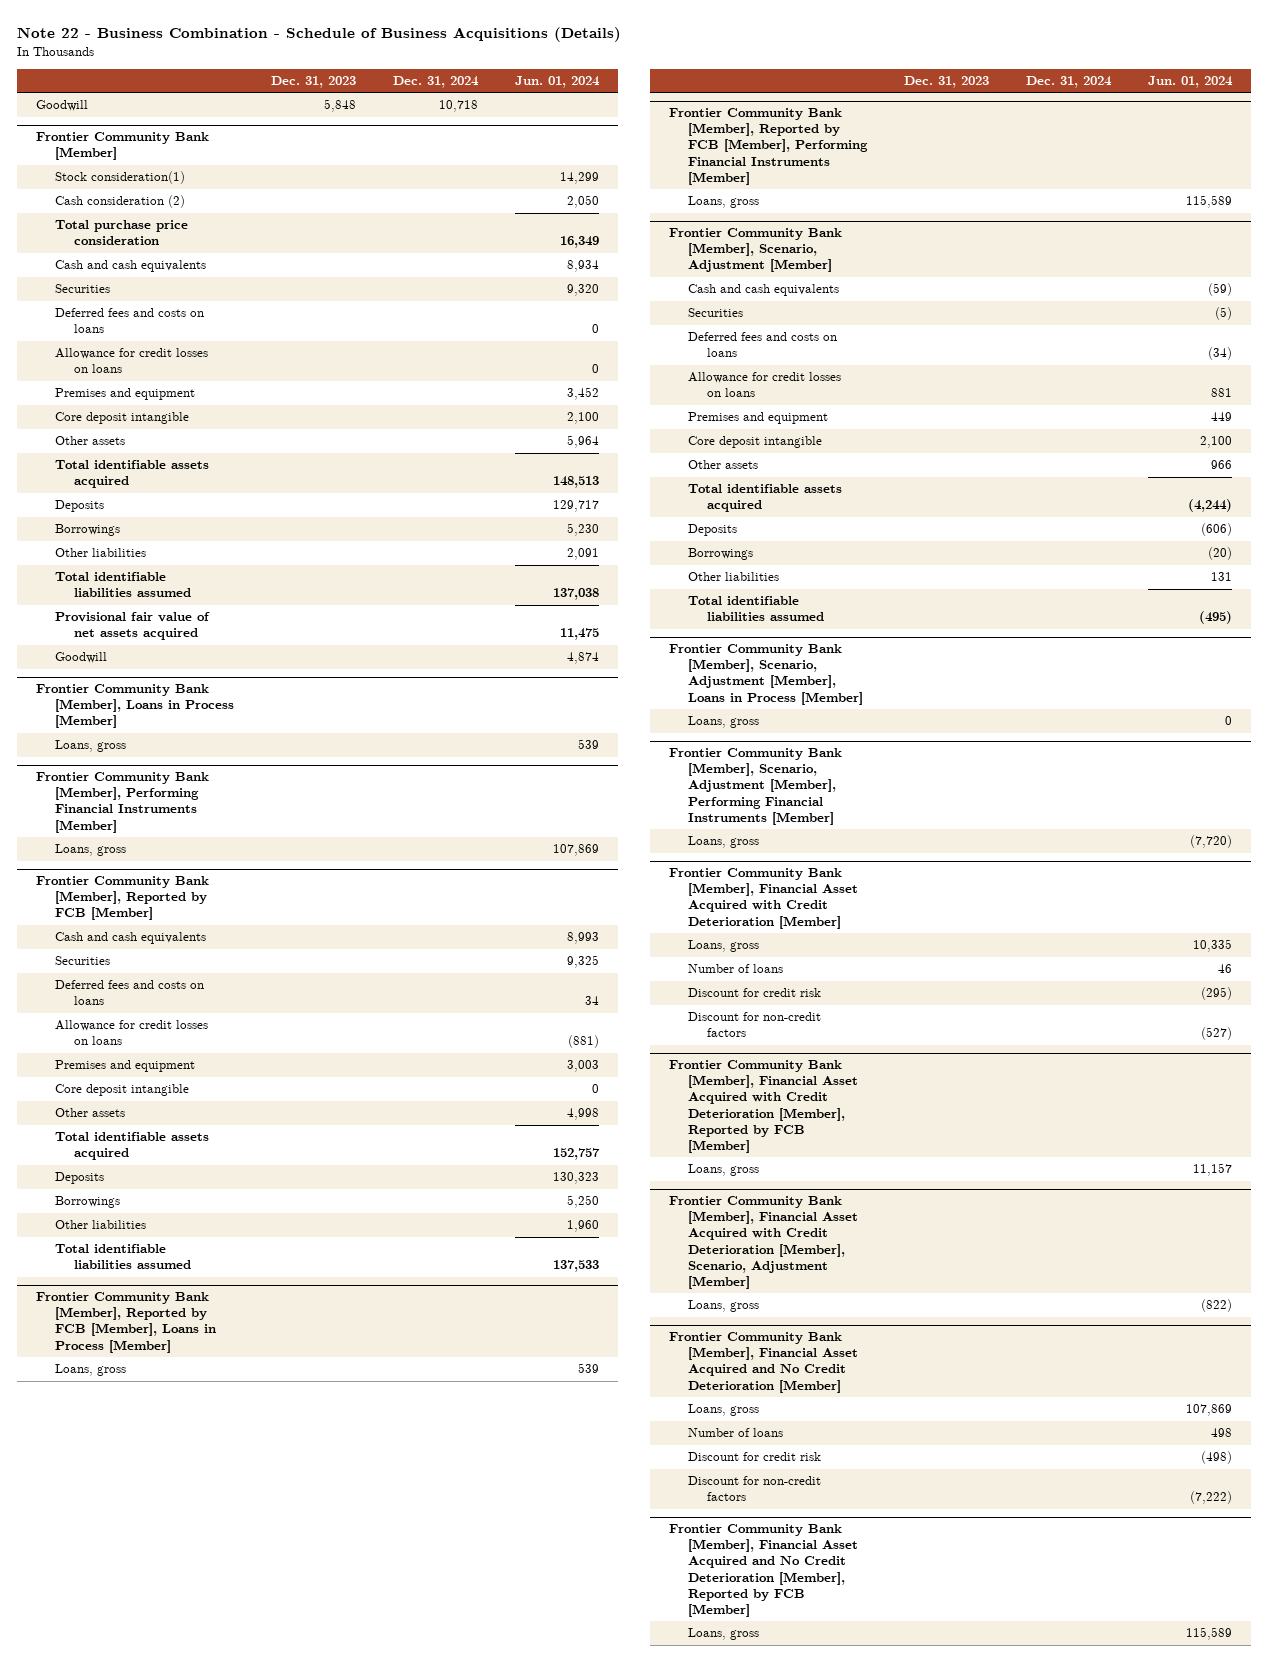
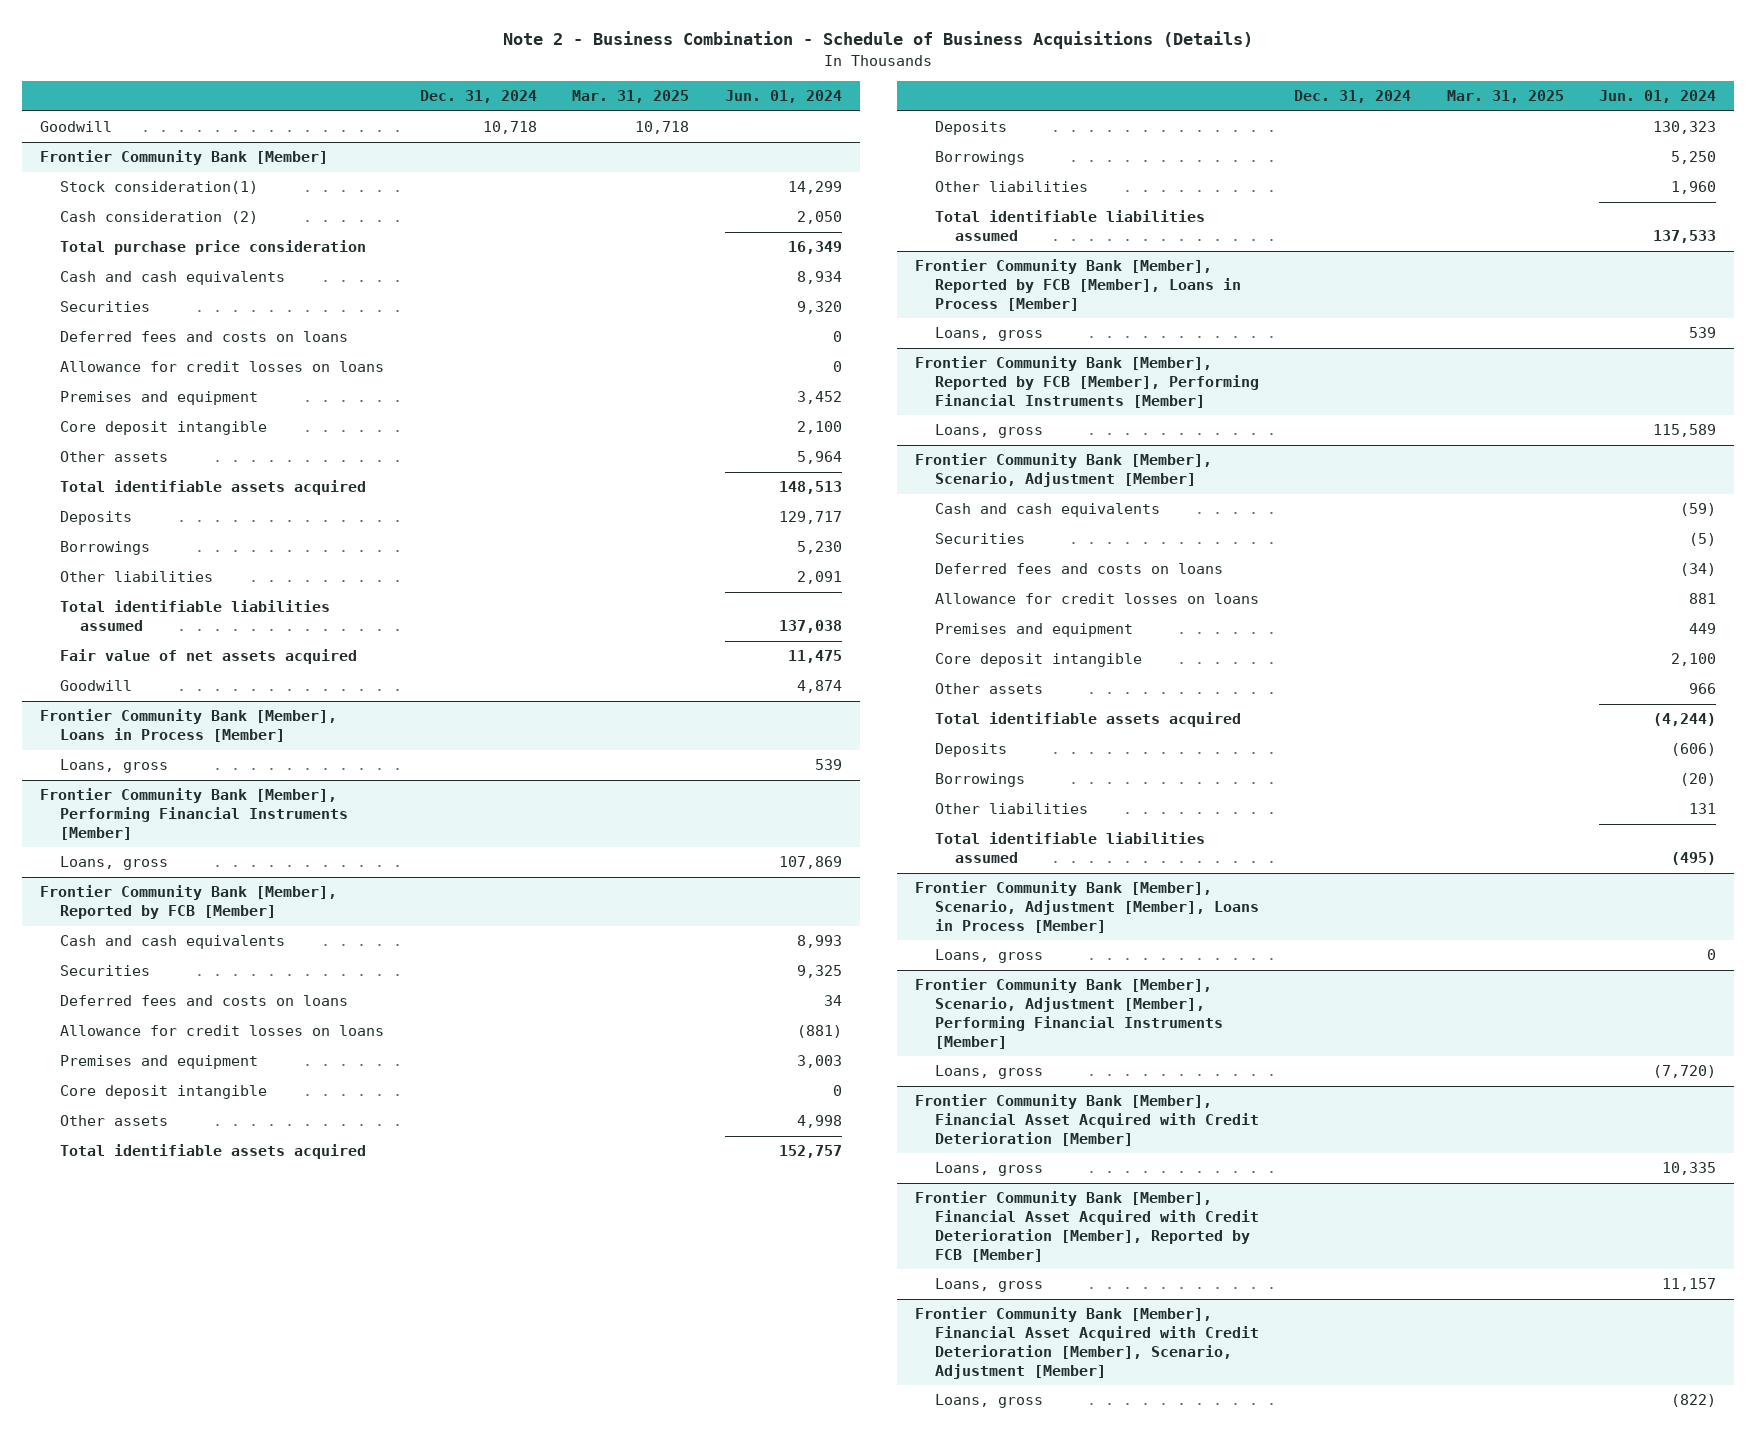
[17,26,622,42] Note 22 - Business Combination - Schedule of Business Acquisitions (Details) -> [503,31,1254,50] Note 2 - Business Combination - Schedule of Business Acquisitions (Details)
[270,76,356,89] Dec. 31, 2023 -> none
none -> [572,89,690,103] Mar. 31, 2025
[54,612,210,641] Provisional fair value of net assets acquired -> [60,649,358,665] Fair value of net assets acquired
[687,964,783,974] Number of loans -> none
[687,988,821,998] Discount for credit risk -> none
[687,1012,821,1038] Discount for non-credit factors -> none
[669,1332,858,1393] Frontier Community Bank [Member], Financial Asset Acquired and No Credit Deterioration [Member] -> none
[687,1404,759,1417] Loans, gross -> none
[687,1428,783,1438] Number of loans -> none
[687,1452,821,1462] Discount for credit risk -> none
[687,1476,821,1502] Discount for non-credit factors -> none
[669,1524,858,1617] Frontier Community Bank [Member], Financial Asset Acquired and No Credit Deterioration [Member], Reported by FCB [Member] -> none
[687,1628,759,1641] Loans, gross -> none

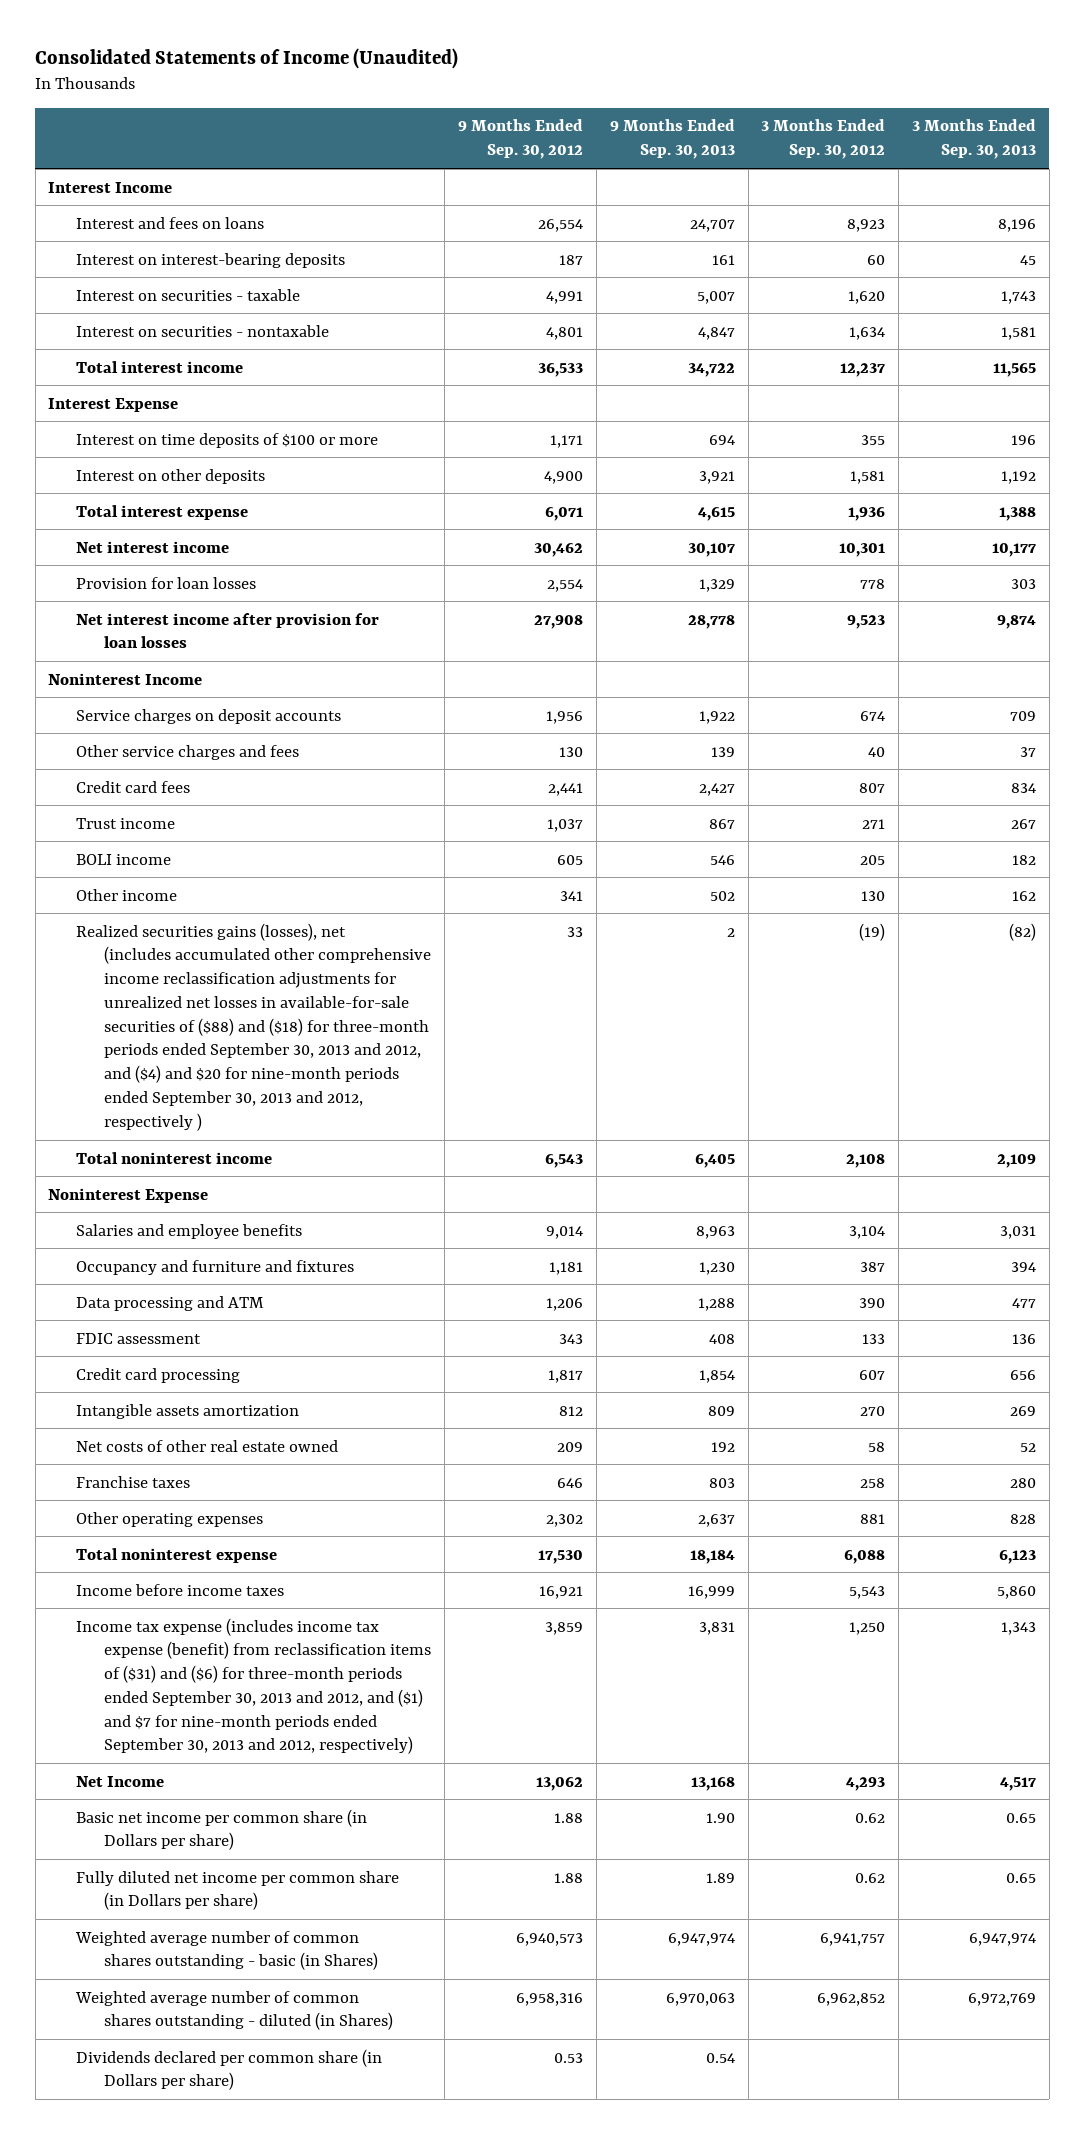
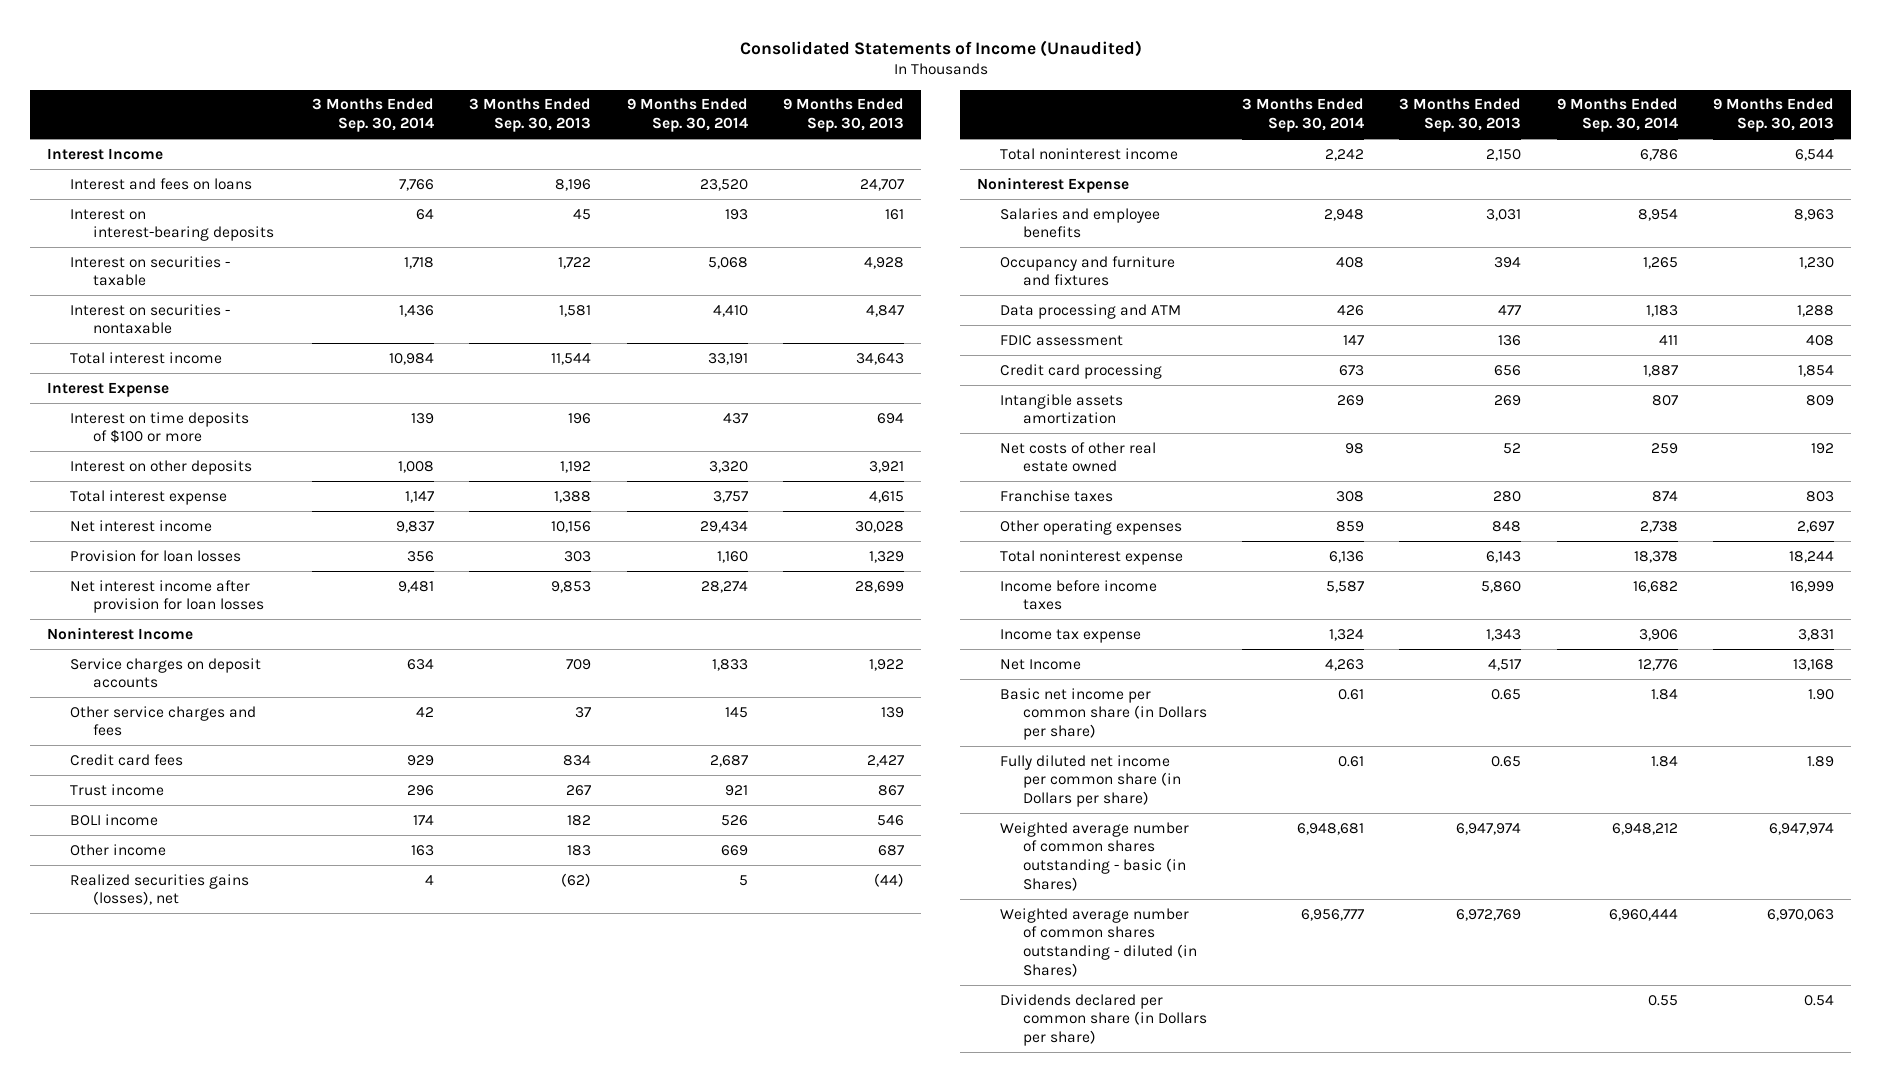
[458,119,584,160] 9 Months Ended Sep. 30, 2012 -> none
[761,119,886,160] 3 Months Ended Sep. 30, 2012 -> none
none -> [312,98,435,132] 3 Months Ended Sep. 30, 2014
none -> [626,98,748,132] 9 Months Ended Sep. 30, 2014
[696,290,735,304] 5,007 -> [863,256,904,269] 4,928
[1001,290,1037,304] 1,743 -> [558,256,592,269] 1,722
[687,362,735,377] 34,722 -> [855,352,904,365] 34,643
[993,362,1037,377] 11,565 -> [551,352,592,365] 11,544
[687,542,735,557] 30,107 -> [854,520,904,533] 30,028
[992,542,1037,557] 10,177 -> [551,520,592,533] 10,156
[687,614,735,629] 28,778 -> [854,580,904,593] 28,699
[997,614,1037,629] 9,874 -> [551,580,592,593] 9,853
[76,922,432,1131] Realized securities gains (losses), net (includes accumulated other comprehensive income reclassification adjustments for unrealized net losses in available-for-sale securities of ($88) and ($18) for three-month periods ended September 30, 2013 and 2012, and ($4) and $20 for nine-month periods ended September 30, 2013 and 2012, respectively ) -> none
[709,890,735,901] 502 -> [877,844,904,856] 687
[1012,890,1037,901] 162 -> [567,844,592,856] 183
none -> [70,873,250,906] Realized securities gains (losses), net
[694,1153,735,1168] 6,405 -> [1794,148,1834,161] 6,544
[997,1153,1037,1168] 2,109 -> [1486,148,1522,161] 2,150
[697,1513,735,1527] 2,637 -> [1796,520,1834,533] 2,697
[1010,1513,1037,1524] 828 -> [1492,520,1522,532] 848
[689,1549,735,1564] 18,184 -> [1788,550,1834,563] 18,244
[999,1549,1037,1564] 6,123 -> [1486,550,1522,563] 6,143
[76,1617,432,1755] Income tax expense (includes income tax expense (benefit) from reclassification items of ($31) and ($6) for three-month periods ended September 30, 2013 and 2012, and ($1) and $7 for nine-month periods ended September 30, 2013 and 2012, respectively) -> [1000,628,1142,643] Income tax expense

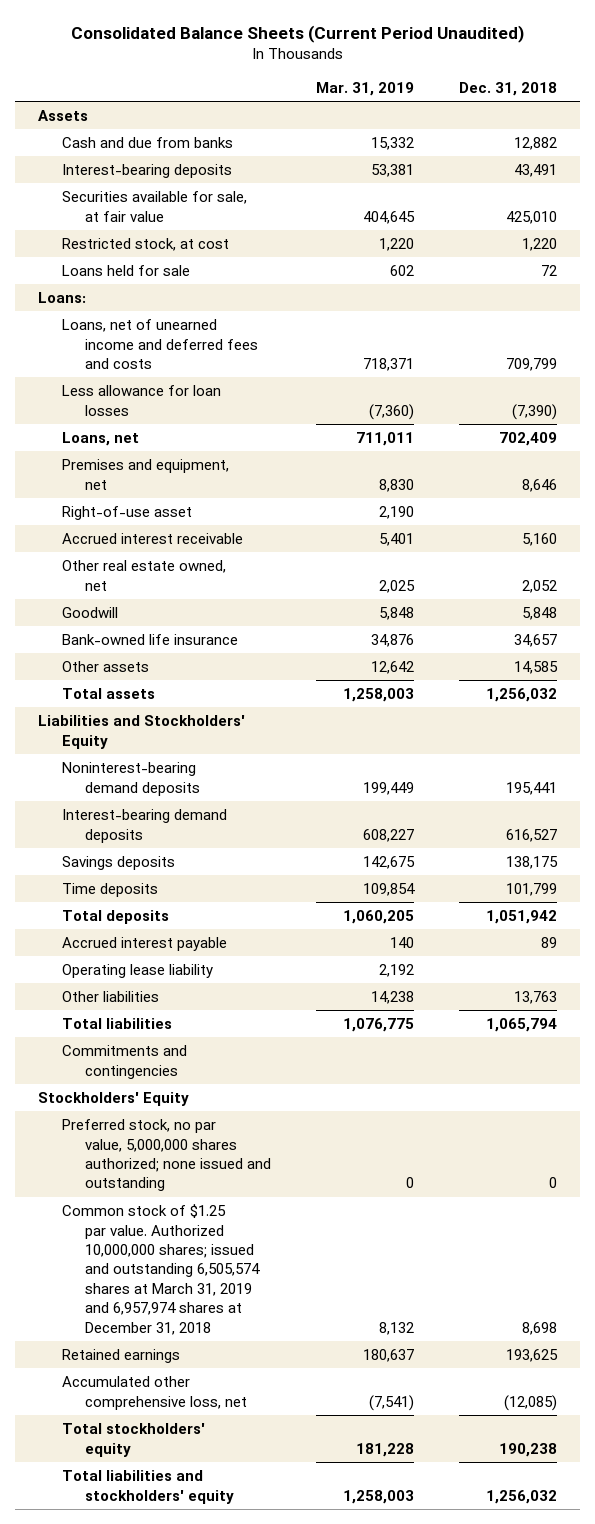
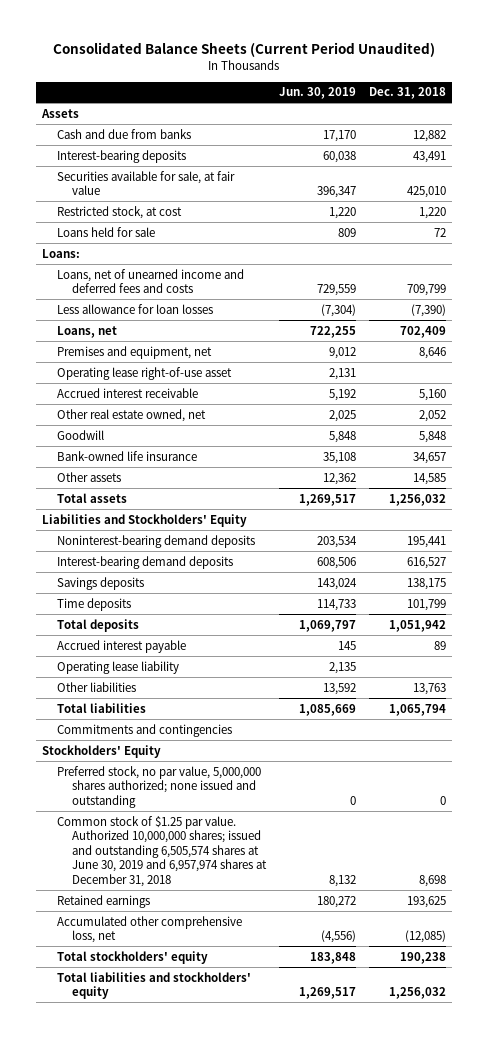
[316,81,415,96] Mar. 31, 2019 -> none
none -> [279,87,357,100] Jun. 30, 2019
[61,506,192,521] Right-of-use asset -> [57,366,233,380] Operating lease right-of-use asset
[61,1204,261,1335] Common stock of $1.25 par value. Authorized 10,000,000 shares; issued and outstanding 6,505,574 shares at March 31, 2019 and 6,957,974 shares at December 31, 2018 -> [57,815,268,888] Common stock of $1.25 par value. Authorized 10,000,000 shares; issued and outstanding 6,505,574 shares at June 30, 2019 and 6,957,974 shares at December 31, 2018

